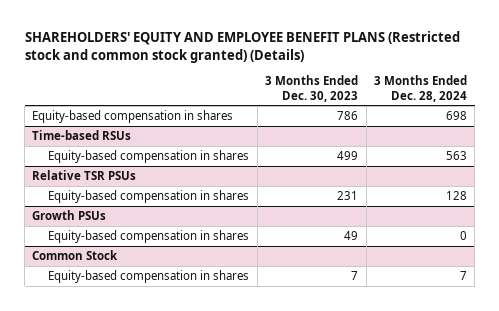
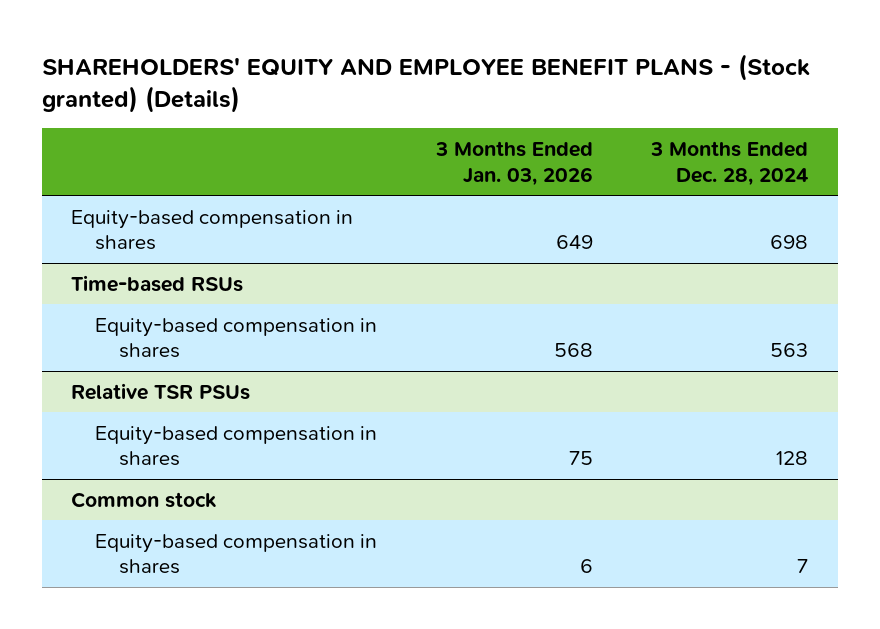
[24,31,460,64] SHAREHOLDERS' EQUITY AND EMPLOYEE BENEFIT PLANS (Restricted stock and common stock granted) (Details) -> [42,53,811,114] SHAREHOLDERS' EQUITY AND EMPLOYEE BENEFIT PLANS - (Stock granted) (Details)
[265,75,359,102] 3 Months Ended Dec. 30, 2023 -> none
none -> [434,141,593,186] 3 Months Ended Jan. 03, 2026
[32,209,107,220] Growth PSUs -> none
[48,229,250,243] Equity-based compensation in shares -> none
[32,249,119,260] Common Stock -> [71,491,218,508] Common stock

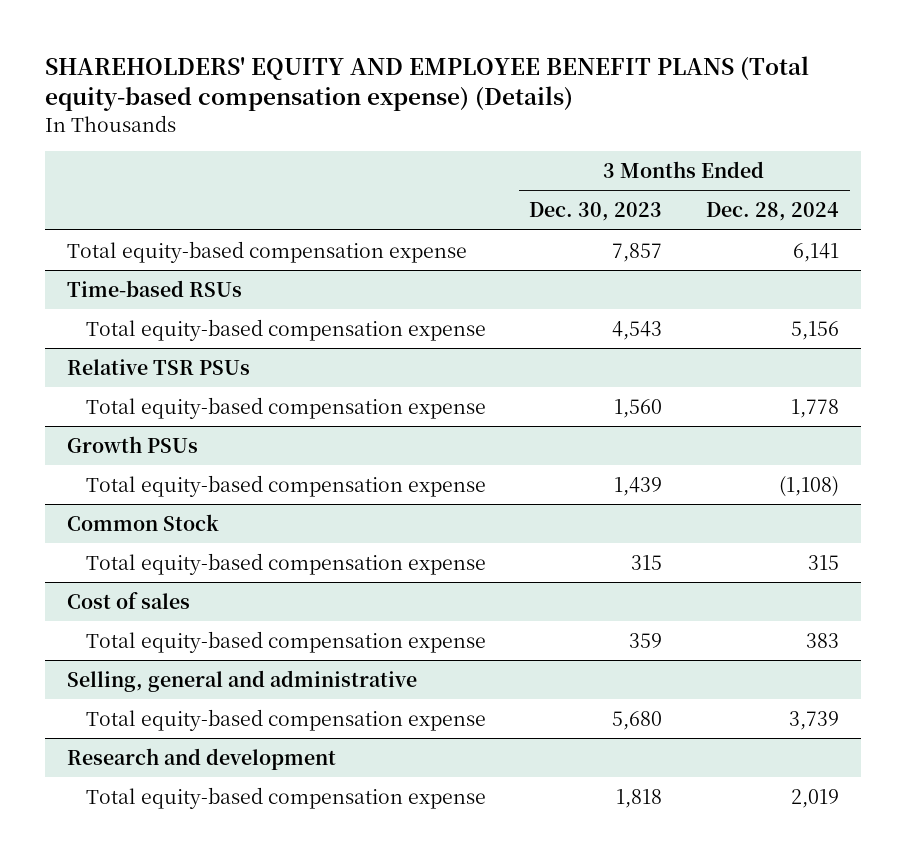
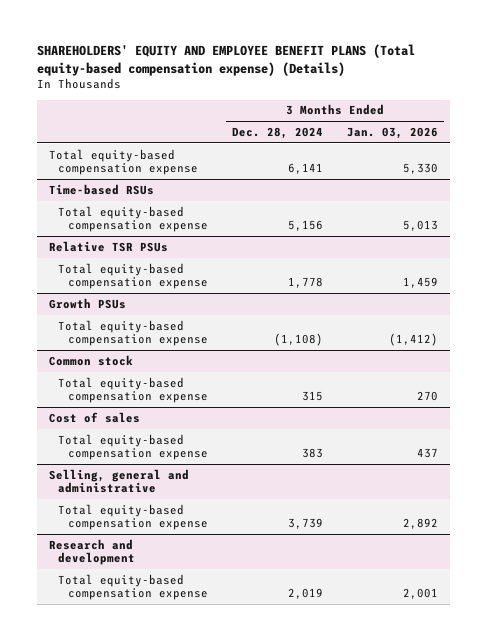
[529,202,663,222] Dec. 30, 2023 -> none
none -> [346,127,438,140] Jan. 03, 2026
[66,513,219,531] Common Stock -> [49,354,134,366] Common stock

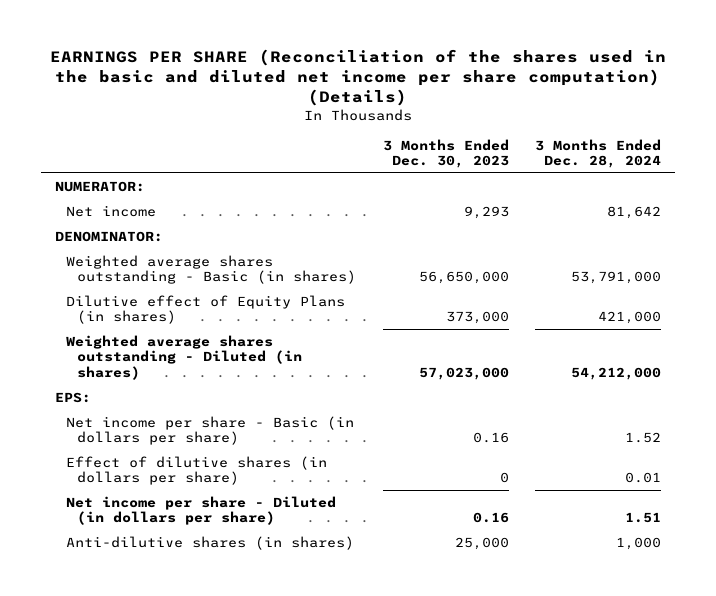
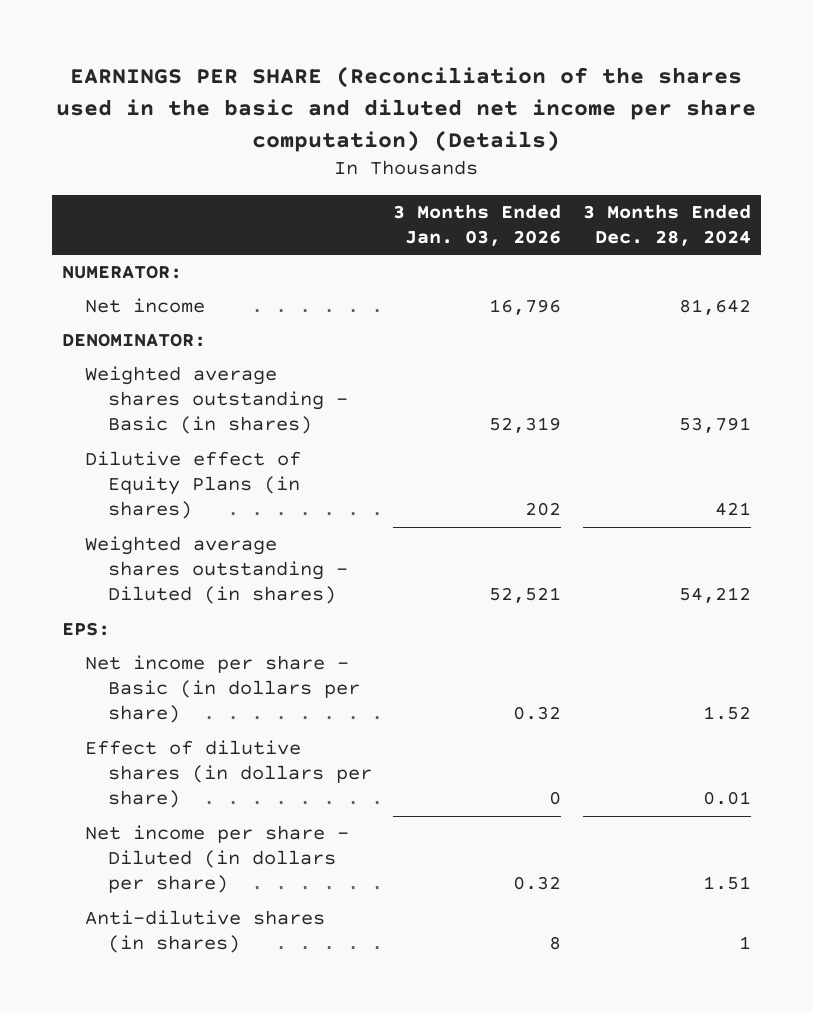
[382,138,509,168] 3 Months Ended Dec. 30, 2023 -> none
none -> [393,203,562,246] 3 Months Ended Jan. 03, 2026
[571,271,662,285] 53,791,000 -> [678,417,751,434] 53,791
[598,311,662,325] 421,000 -> [714,502,751,517] 421
[571,366,662,380] 54,212,000 -> [678,587,751,604] 54,212
[616,537,662,551] 1,000 -> [738,936,751,950] 1

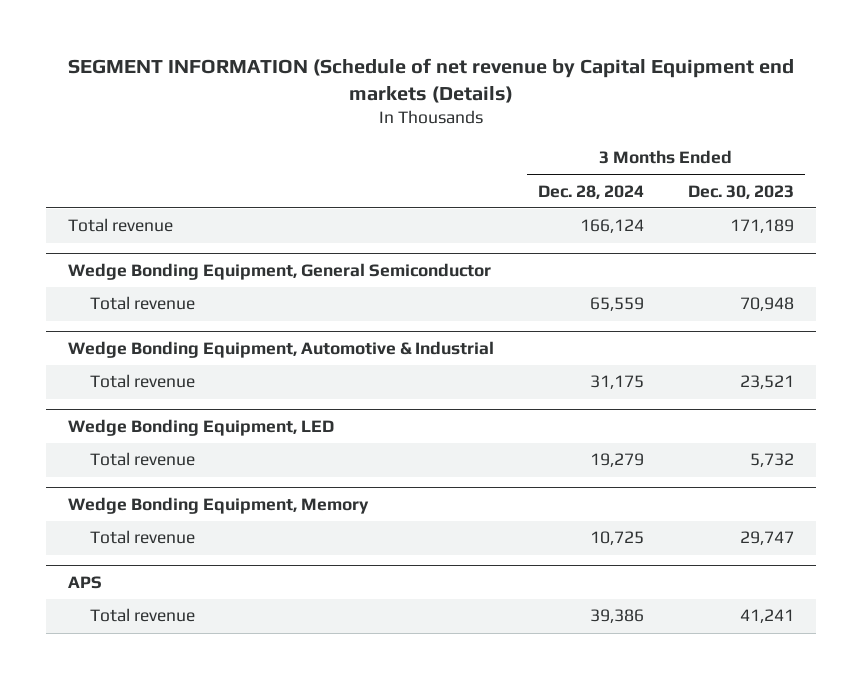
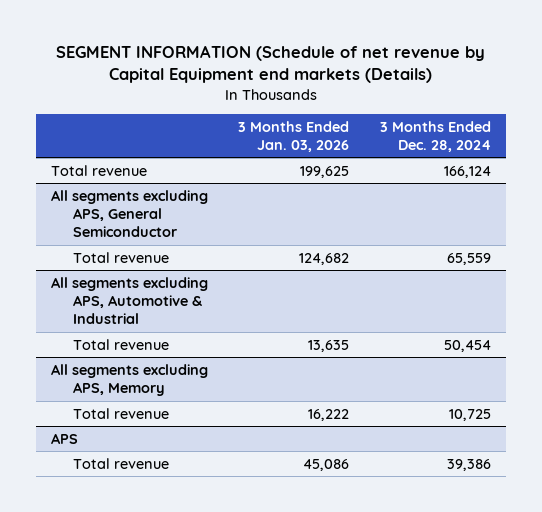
[687,184,794,199] Dec. 30, 2023 -> none
none -> [238,120,350,152] 3 Months Ended Jan. 03, 2026
[67,263,491,281] Wedge Bonding Equipment, General Semiconductor -> none
none -> [51,189,209,238] All segments excluding APS, General Semiconductor
[67,341,494,359] Wedge Bonding Equipment, Automotive & Industrial -> none
[67,419,334,437] Wedge Bonding Equipment, LED -> none
[89,452,195,467] Total revenue -> none
[67,497,369,515] Wedge Bonding Equipment, Memory -> none
none -> [51,276,209,325] All segments excluding APS, Automotive & Industrial
[589,375,644,390] 31,175 -> [443,339,491,352] 50,454
none -> [51,363,209,396] All segments excluding APS, Memory

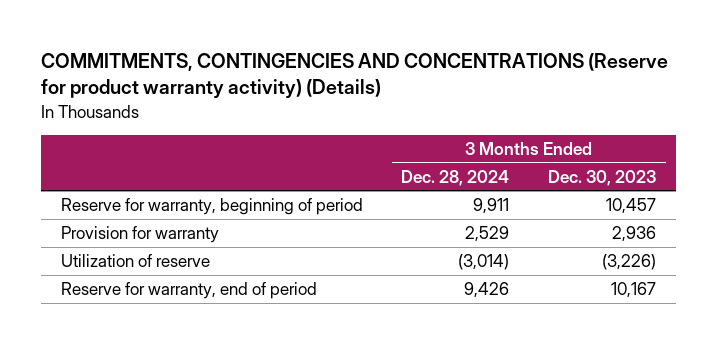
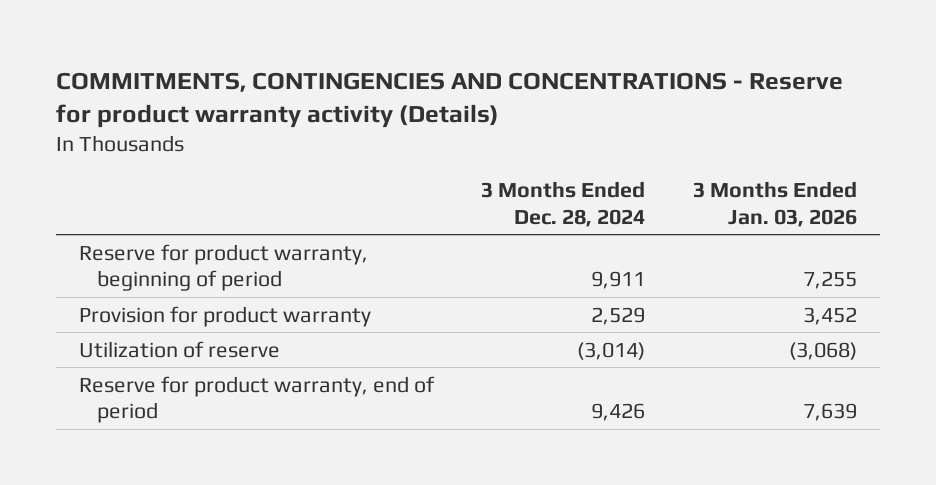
[41,52,669,99] COMMITMENTS, CONTINGENCIES AND CONCENTRATIONS (Reserve for product warranty activity) (Details) -> [55,72,843,129] COMMITMENTS, CONTINGENCIES AND CONCENTRATIONS - Reserve for product warranty activity (Details)
[548,169,657,186] Dec. 30, 2023 -> none
none -> [692,180,857,227] 3 Months Ended Jan. 03, 2026
[60,198,363,216] Reserve for warranty, beginning of period -> [79,243,369,292] Reserve for product warranty, beginning of period
[60,226,219,244] Provision for warranty -> [79,305,372,327] Provision for product warranty
[60,282,317,300] Reserve for warranty, end of period -> [79,375,436,424] Reserve for product warranty, end of period

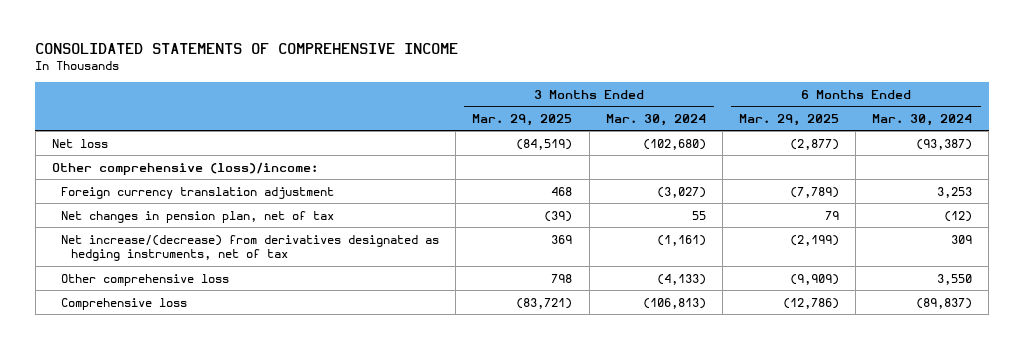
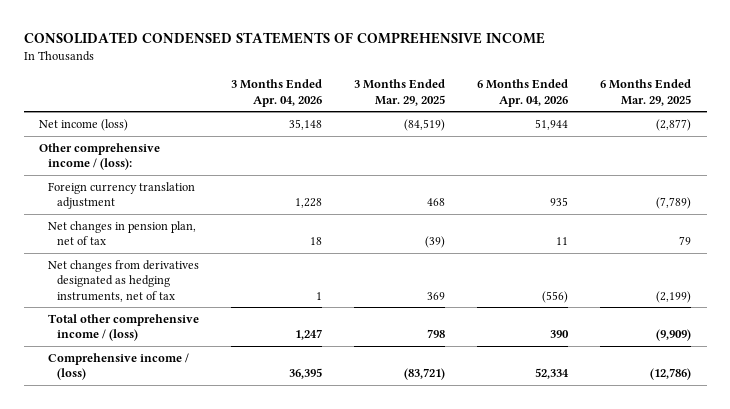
[35,42,459,54] CONSOLIDATED STATEMENTS OF COMPREHENSIVE INCOME -> [23,31,545,44] CONSOLIDATED CONDENSED STATEMENTS OF COMPREHENSIVE INCOME
[605,113,706,126] Mar. 30, 2024 -> none
[872,113,973,126] Mar. 30, 2024 -> none
none -> [231,79,323,107] 3 Months Ended Apr. 04, 2026
none -> [477,79,569,107] 6 Months Ended Apr. 04, 2026
[51,138,108,148] Net loss -> [39,118,129,131] Net income (loss)
[51,161,318,175] Other comprehensive (loss)/income: -> [39,142,161,171] Other comprehensive income / (loss):
[61,234,440,262] Net increase/(decrease) from derivatives designated as hedging instruments, net of tax -> [48,259,200,302] Net changes from derivatives designated as hedging instruments, net of tax
[61,273,230,286] Other comprehensive loss -> [48,313,200,342] Total other comprehensive income / (loss)
[61,297,188,310] Comprehensive loss -> [48,352,190,381] Comprehensive income / (loss)

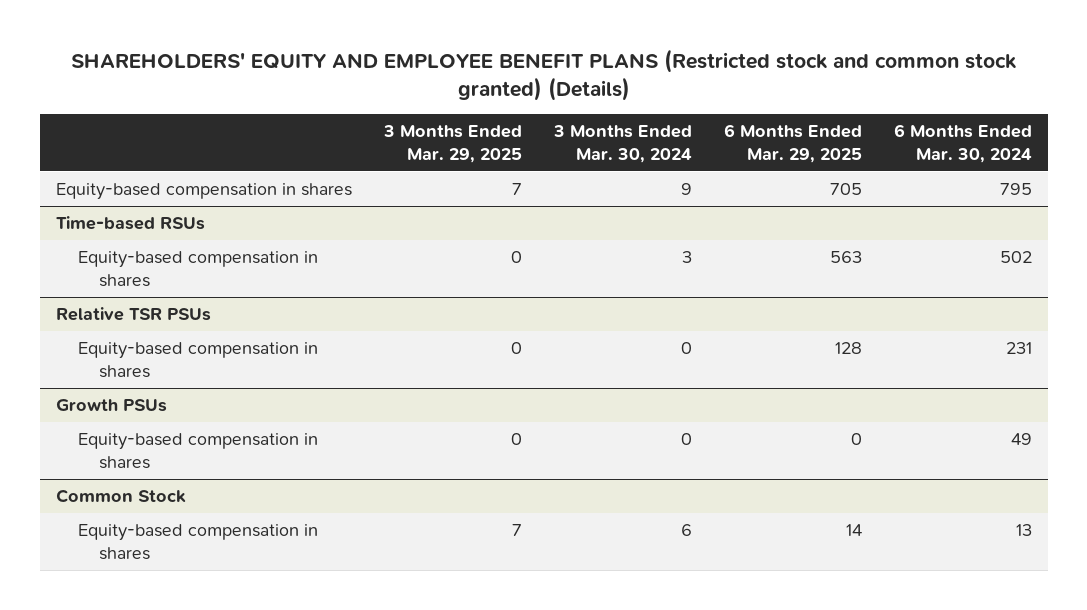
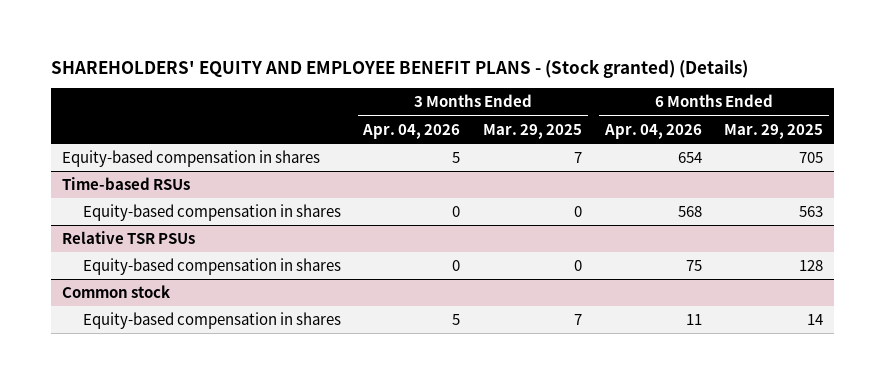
[70,48,1017,101] SHAREHOLDERS' EQUITY AND EMPLOYEE BENEFIT PLANS (Restricted stock and common stock granted) (Details) -> [50,58,748,78] SHAREHOLDERS' EQUITY AND EMPLOYEE BENEFIT PLANS - (Stock granted) (Details)
[552,124,692,163] 3 Months Ended Mar. 30, 2024 -> none
[893,123,1032,163] 6 Months Ended Mar. 30, 2024 -> none
none -> [362,123,461,139] Apr. 04, 2026
none -> [603,123,702,139] Apr. 04, 2026
[55,399,167,413] Growth PSUs -> none
[77,433,318,470] Equity-based compensation in shares -> none
[55,489,186,504] Common Stock -> [61,285,170,299] Common stock

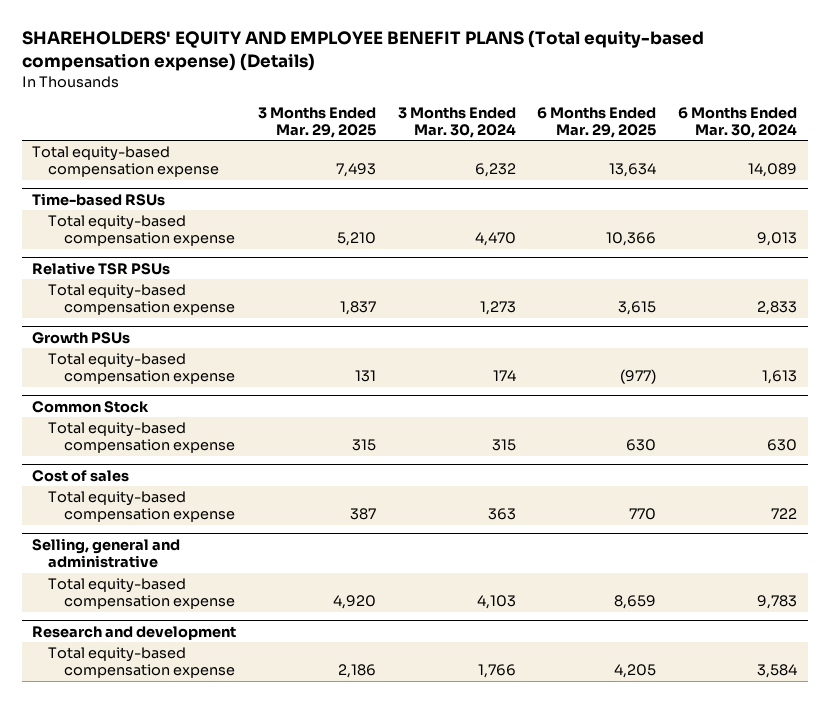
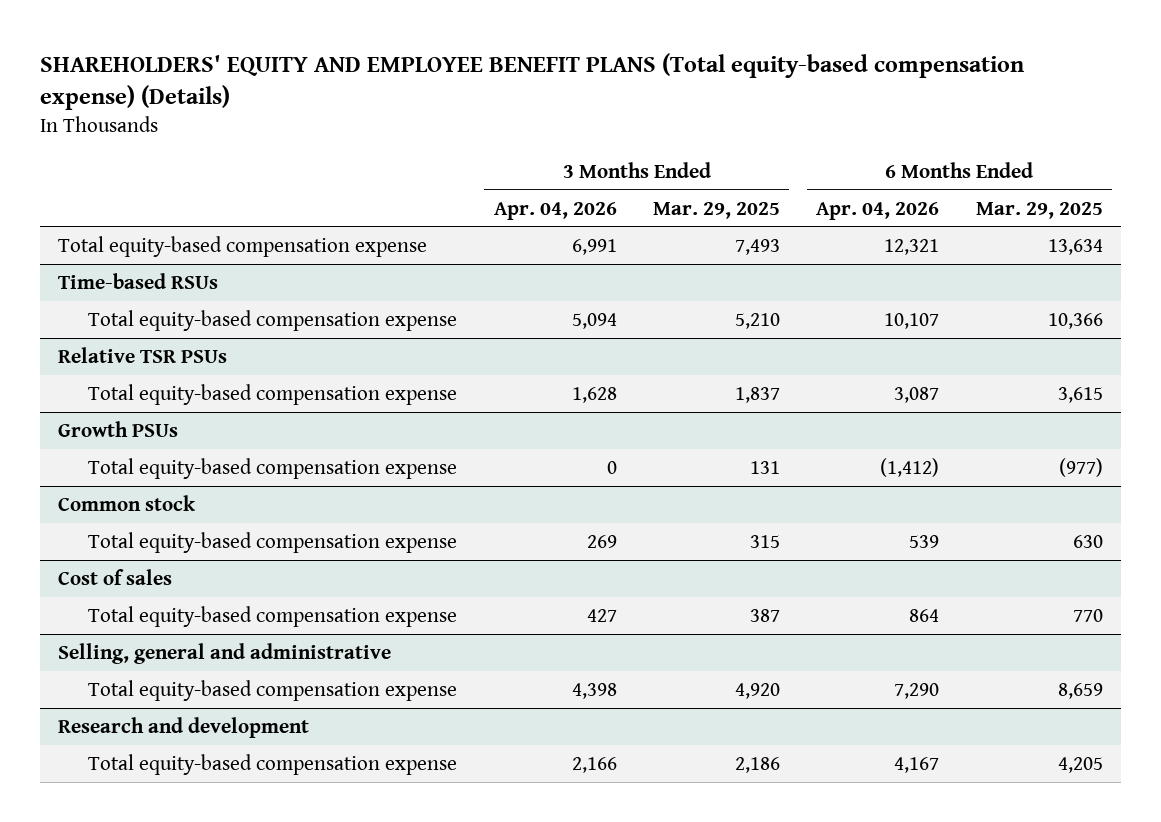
[397,106,516,138] 3 Months Ended Mar. 30, 2024 -> none
[677,106,797,138] 6 Months Ended Mar. 30, 2024 -> none
none -> [493,201,617,220] Apr. 04, 2026
none -> [816,201,940,220] Apr. 04, 2026
[32,400,150,413] Common Stock -> [58,494,197,511] Common stock

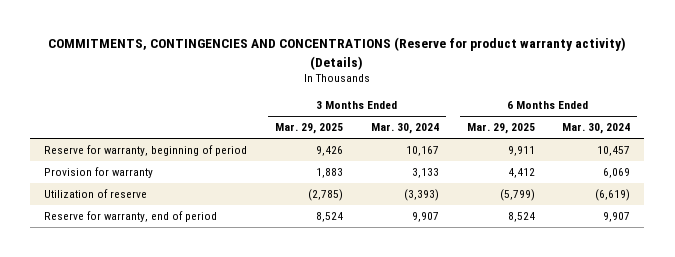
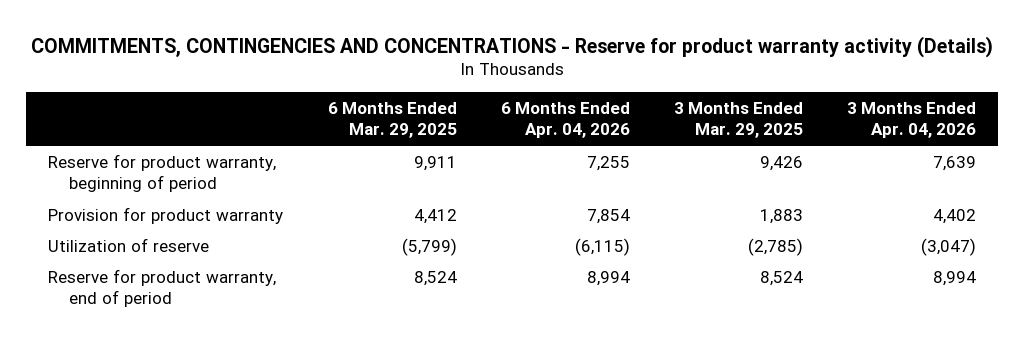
[48,37,627,70] COMMITMENTS, CONTINGENCIES AND CONCENTRATIONS (Reserve for product warranty activity) (Details) -> [31,35,994,58] COMMITMENTS, CONTINGENCIES AND CONCENTRATIONS - Reserve for product warranty activity (Details)
[370,123,439,135] Mar. 30, 2024 -> none
[562,123,631,135] Mar. 30, 2024 -> none
none -> [500,101,630,139] 6 Months Ended Apr. 04, 2026
none -> [847,101,977,139] 3 Months Ended Apr. 04, 2026
[44,145,248,157] Reserve for warranty, beginning of period -> [48,153,277,193] Reserve for product warranty, beginning of period
[44,167,154,179] Provision for warranty -> [48,206,284,224] Provision for product warranty
[44,211,218,223] Reserve for warranty, end of period -> [48,268,277,308] Reserve for product warranty, end of period

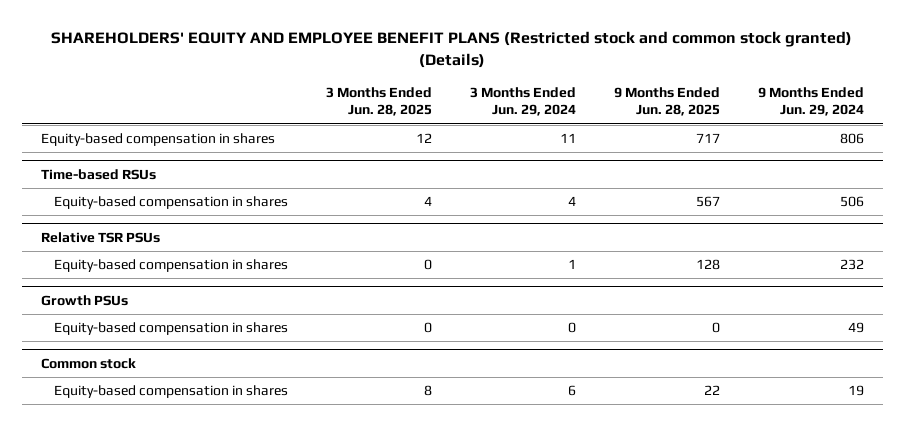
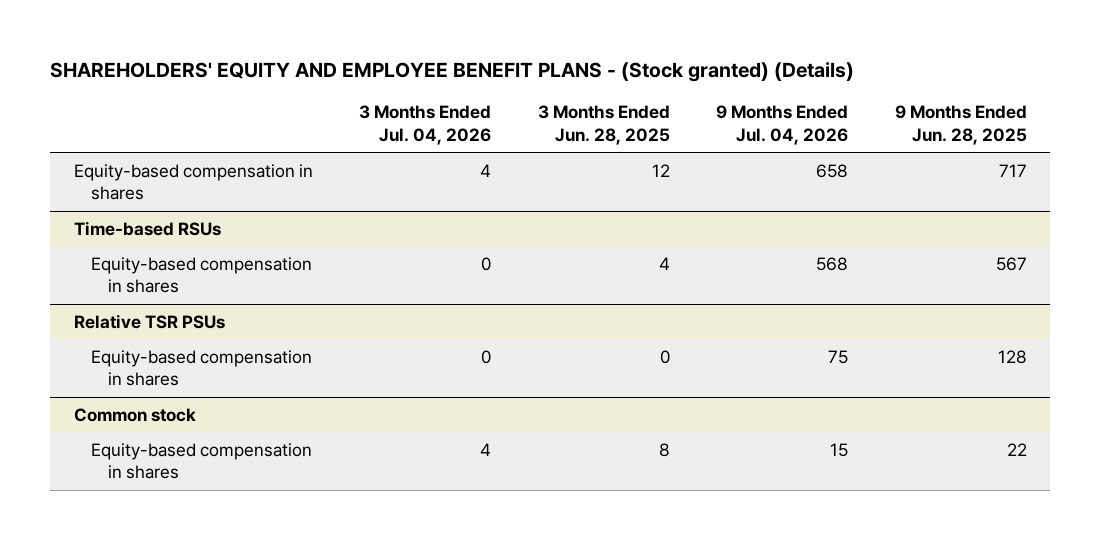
[51,31,853,68] SHAREHOLDERS' EQUITY AND EMPLOYEE BENEFIT PLANS (Restricted stock and common stock granted) (Details) -> [50,62,855,83] SHAREHOLDERS' EQUITY AND EMPLOYEE BENEFIT PLANS - (Stock granted) (Details)
[469,86,576,117] 3 Months Ended Jun. 29, 2024 -> none
[757,86,864,117] 9 Months Ended Jun. 29, 2024 -> none
none -> [359,105,492,146] 3 Months Ended Jul. 04, 2026
none -> [716,105,849,146] 9 Months Ended Jul. 04, 2026
[41,294,129,306] Growth PSUs -> none
[53,322,288,336] Equity-based compensation in shares -> none

